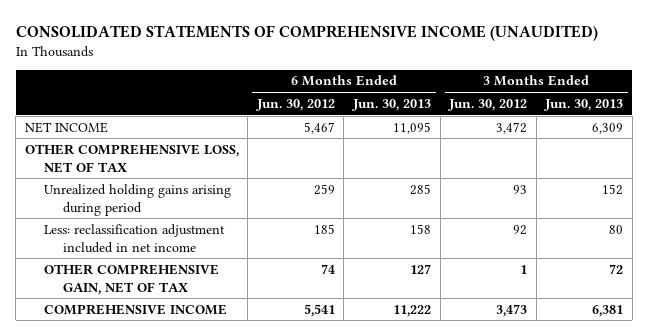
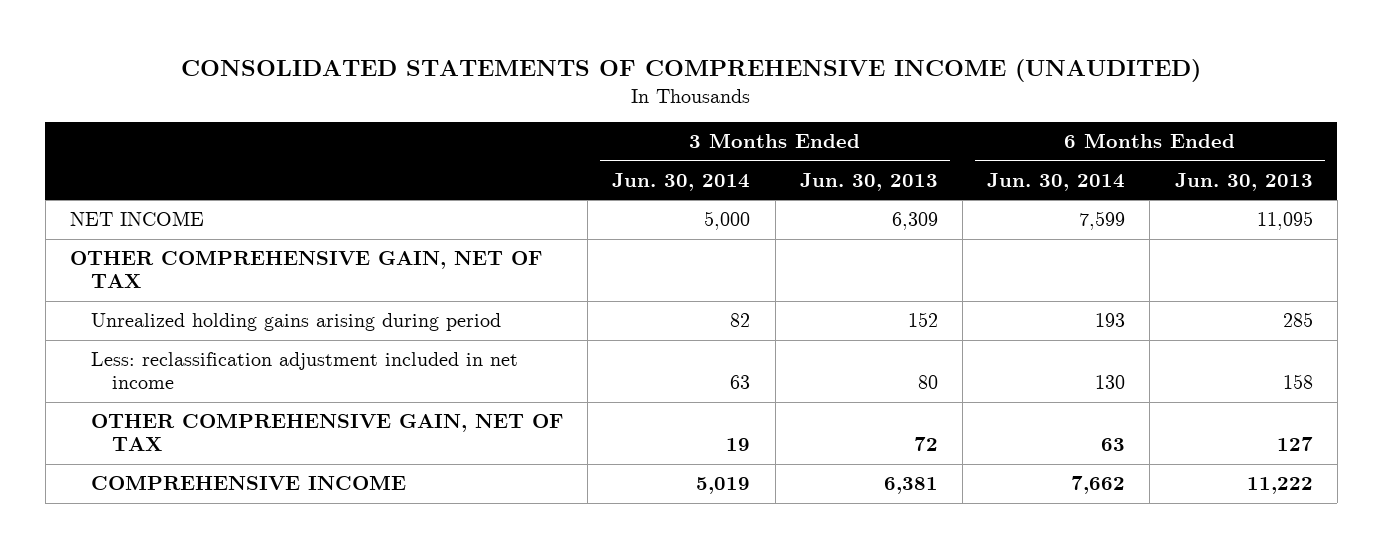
[255,98,335,111] Jun. 30, 2012 -> none
[448,98,528,111] Jun. 30, 2012 -> none
none -> [612,173,751,192] Jun. 30, 2014
none -> [987,173,1126,192] Jun. 30, 2014
[24,143,239,173] OTHER COMPREHENSIVE LOSS, NET OF TAX -> [69,250,542,289] OTHER COMPREHENSIVE GAIN, NET OF TAX

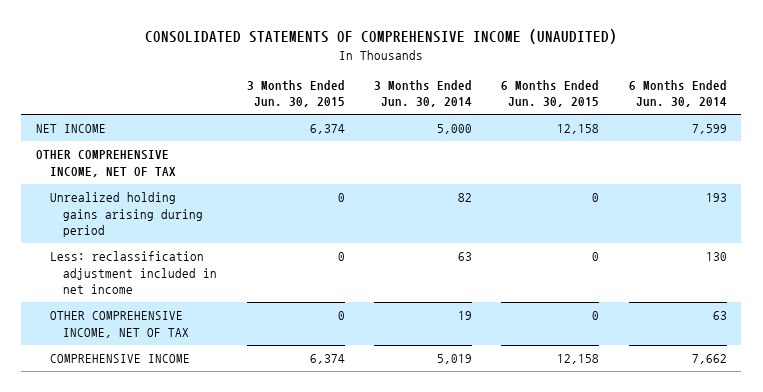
[799,173,938,192] Jun. 30, 2013 -> none
[1174,173,1313,192] Jun. 30, 2013 -> none
none -> [246,79,345,108] 3 Months Ended Jun. 30, 2015
none -> [501,79,600,108] 6 Months Ended Jun. 30, 2015
[69,250,542,289] OTHER COMPREHENSIVE GAIN, NET OF TAX -> [35,150,176,177] OTHER COMPREHENSIVE INCOME, NET OF TAX
[90,413,563,452] OTHER COMPREHENSIVE GAIN, NET OF TAX -> [49,311,190,338] OTHER COMPREHENSIVE INCOME, NET OF TAX

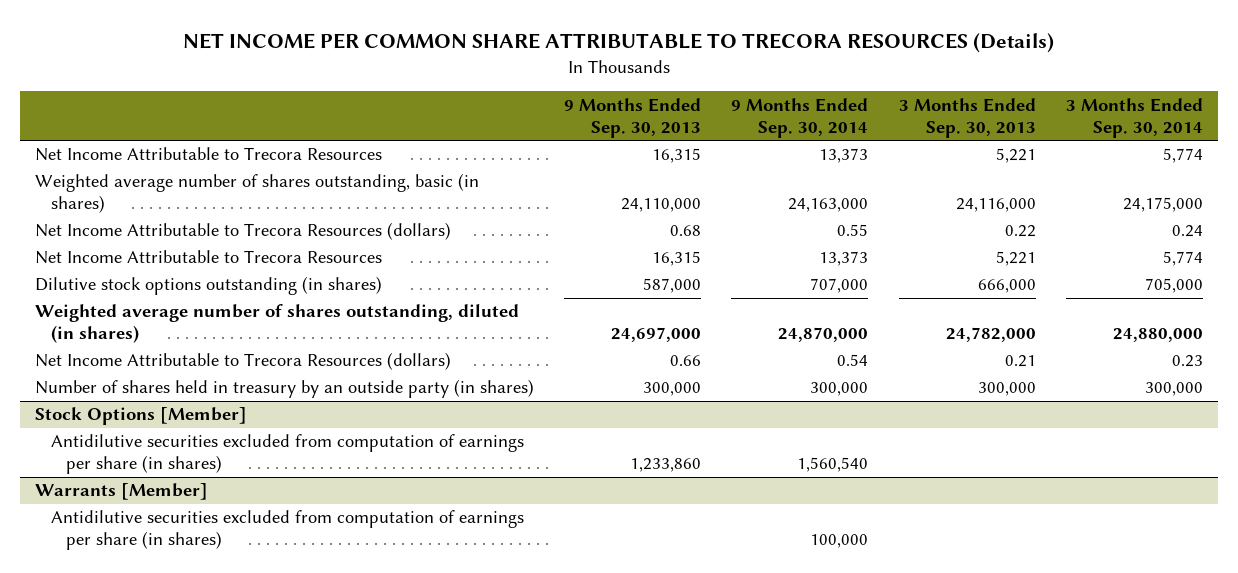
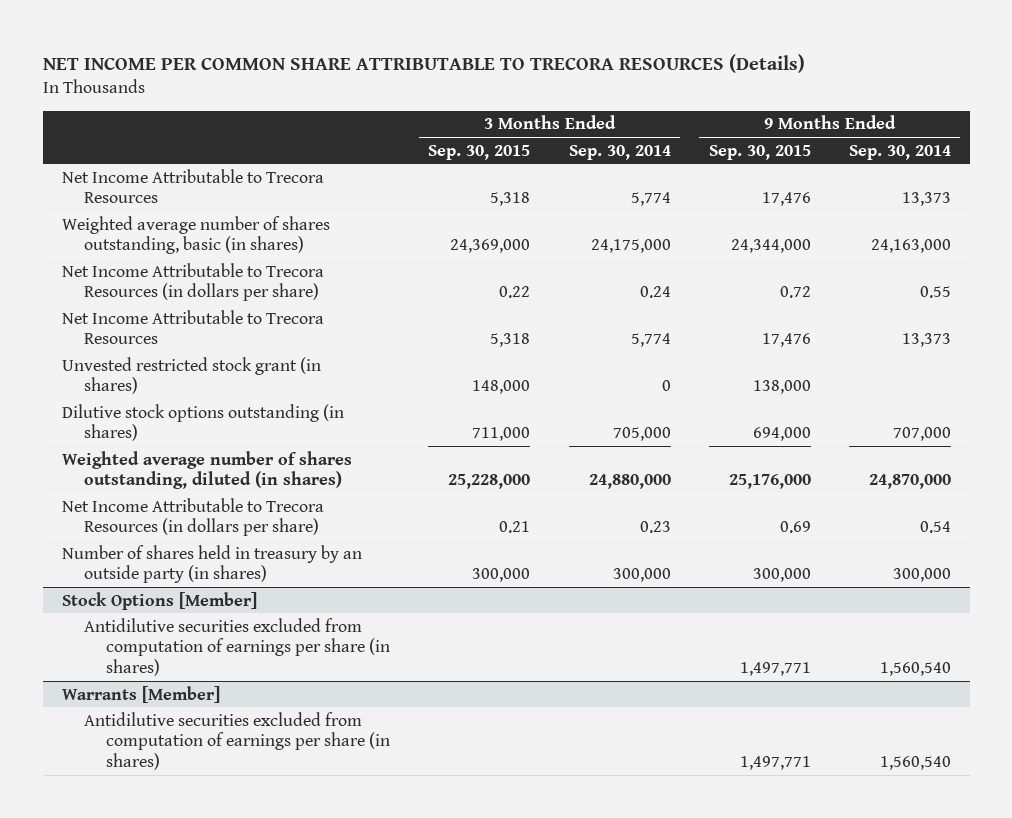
[564,97,702,138] 9 Months Ended Sep. 30, 2013 -> none
[898,97,1036,138] 3 Months Ended Sep. 30, 2013 -> none
none -> [428,144,531,160] Sep. 30, 2015
none -> [708,144,811,160] Sep. 30, 2015
[34,222,451,241] Net Income Attributable to Trecora Resources (dollars) -> [61,262,324,302] Net Income Attributable to Trecora Resources (in dollars per share)
none -> [61,356,321,395] Unvested restricted stock grant (in shares)
[34,352,451,371] Net Income Attributable to Trecora Resources (dollars) -> [61,497,324,537] Net Income Attributable to Trecora Resources (in dollars per share)
[810,534,869,549] 100,000 -> [879,755,951,770] 1,560,540

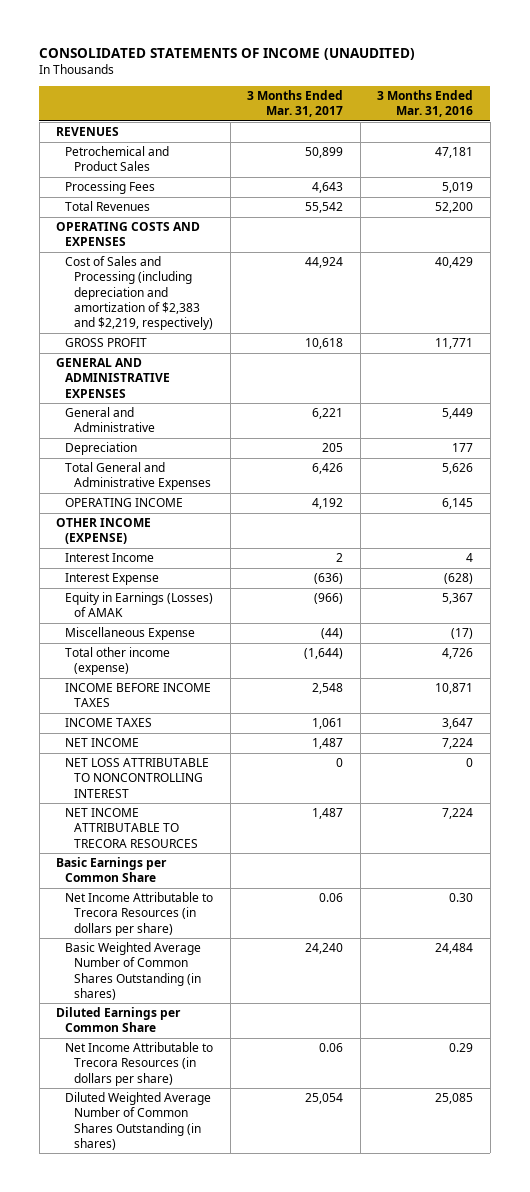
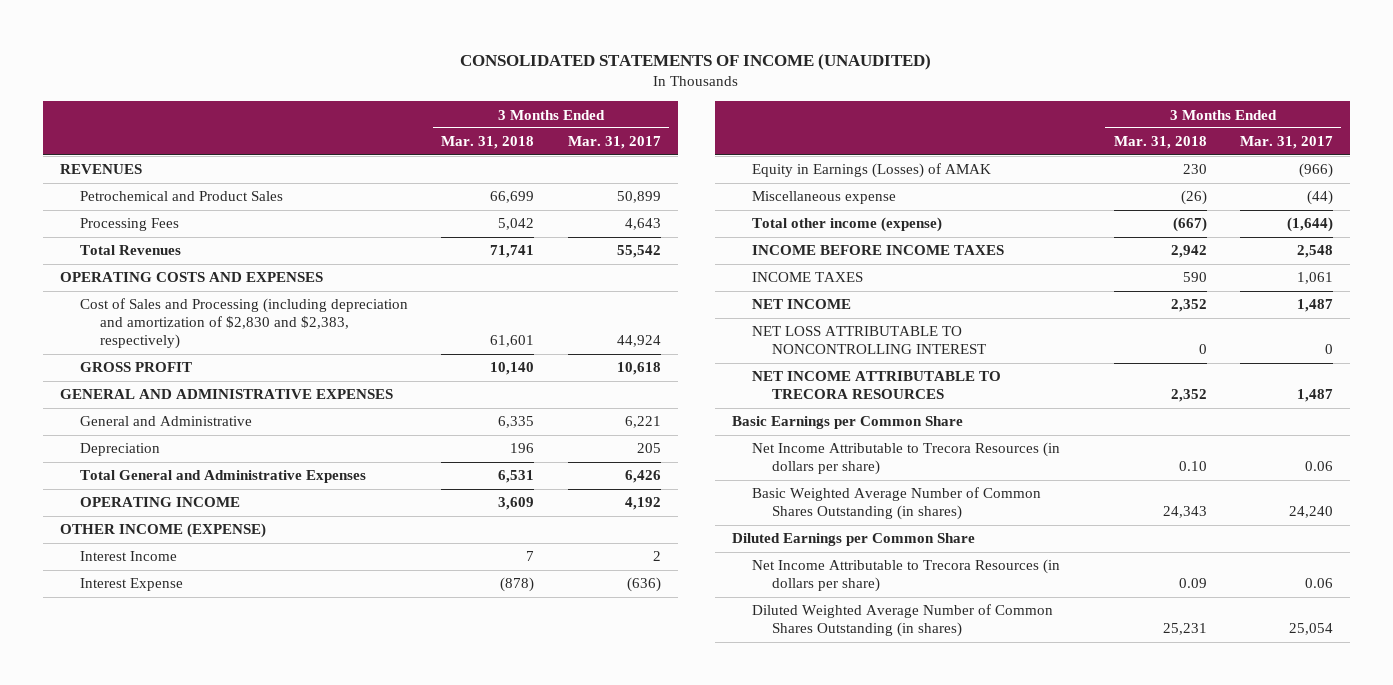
[377,89,474,117] 3 Months Ended Mar. 31, 2016 -> none
none -> [441,136,535,150] Mar. 31, 2018
[65,256,214,330] Cost of Sales and Processing (including depreciation and amortization of $2,383 and $2,219, respectively) -> [79,298,408,350] Cost of Sales and Processing (including depreciation and amortization of $2,830 and $2,383, respectively)
[65,627,196,641] Miscellaneous Expense -> [751,191,896,205] Miscellaneous expense

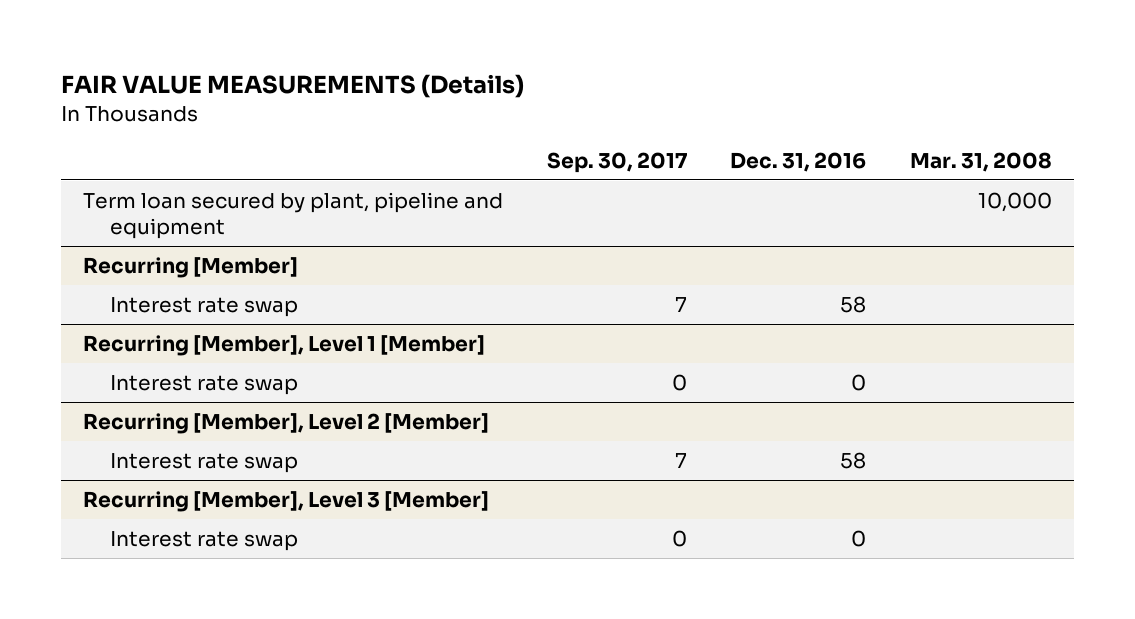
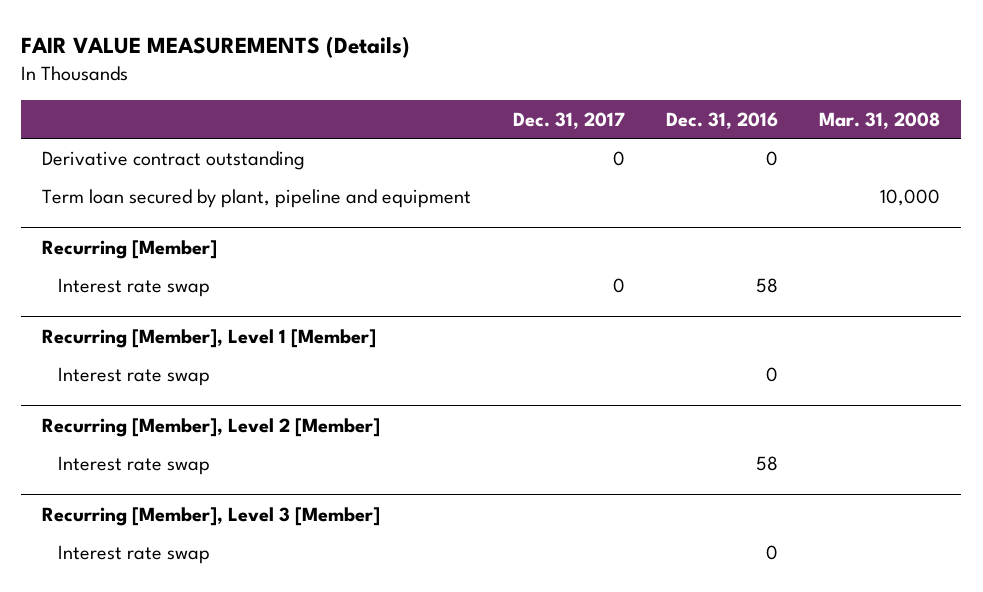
[546,152,687,174] Sep. 30, 2017 -> none
none -> [512,111,625,129] Dec. 31, 2017
none -> [42,150,306,170] Derivative contract outstanding

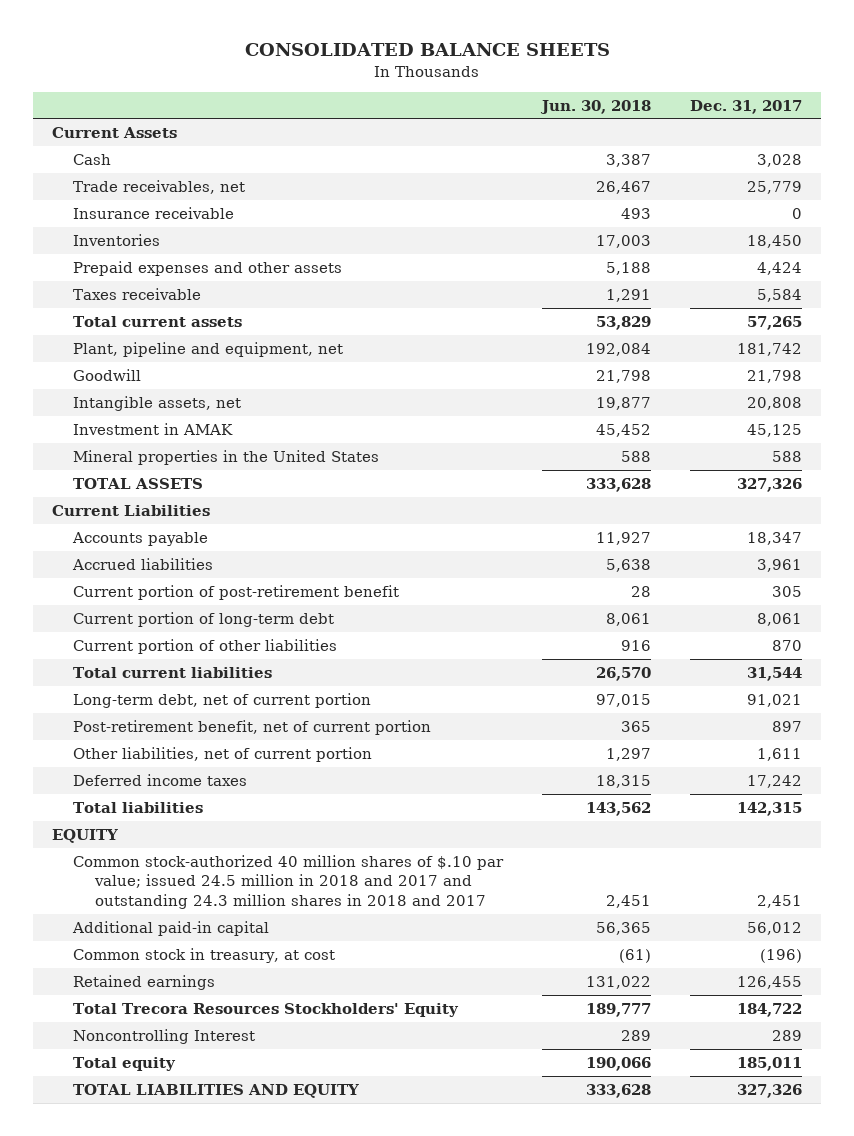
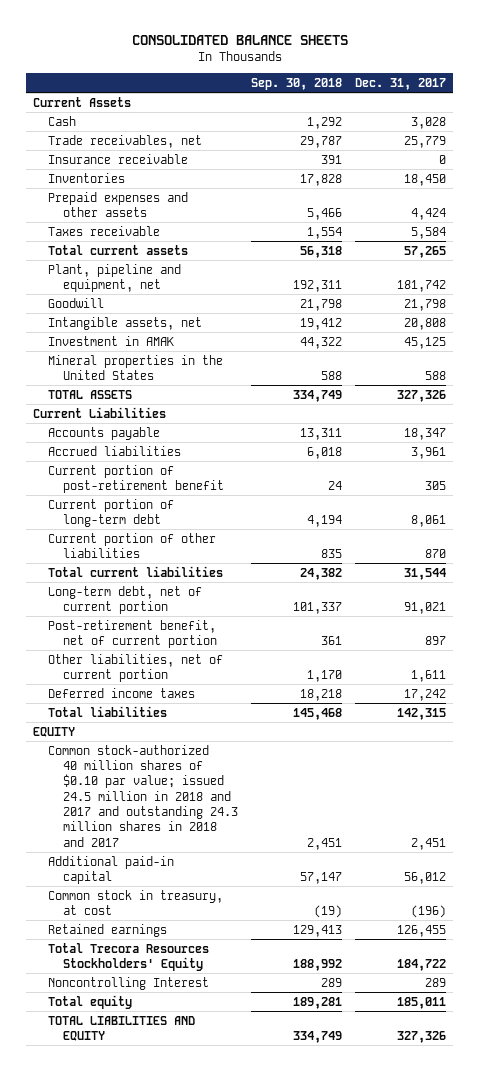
[540,99,652,114] Jun. 30, 2018 -> none
none -> [251,77,343,90] Sep. 30, 2018
[73,854,505,909] Common stock-authorized 40 million shares of $.10 par value; issued 24.5 million in 2018 and 2017 and outstanding 24.3 million shares in 2018 and 2017 -> [47,744,238,847] Common stock-authorized 40 million shares of $0.10 par value; issued 24.5 million in 2018 and 2017 and outstanding 24.3 million shares in 2018 and 2017

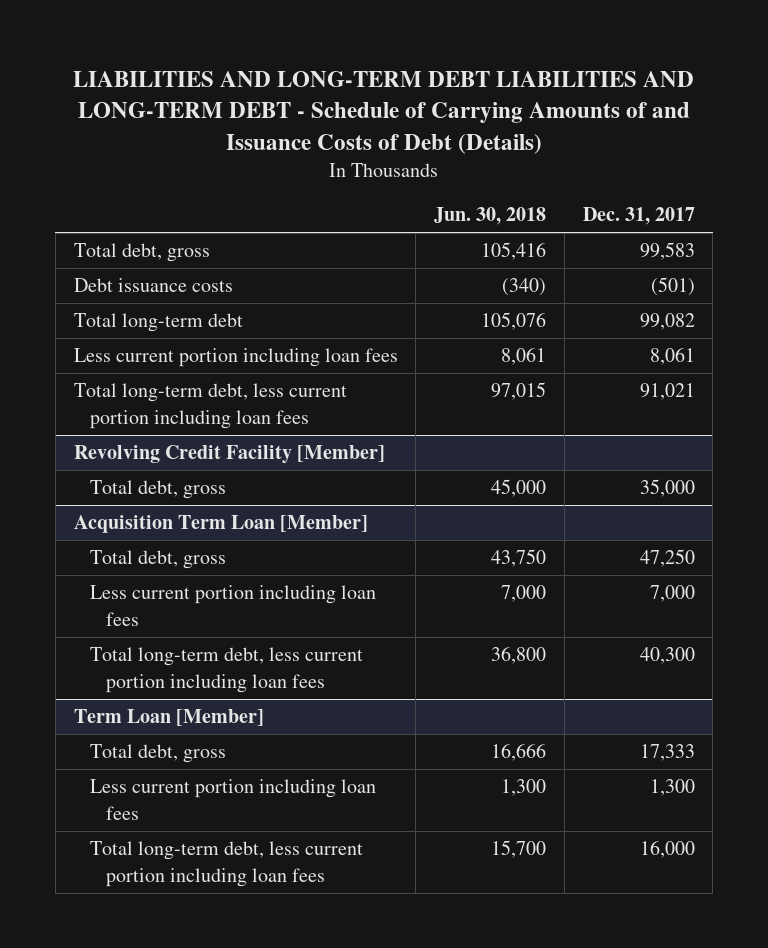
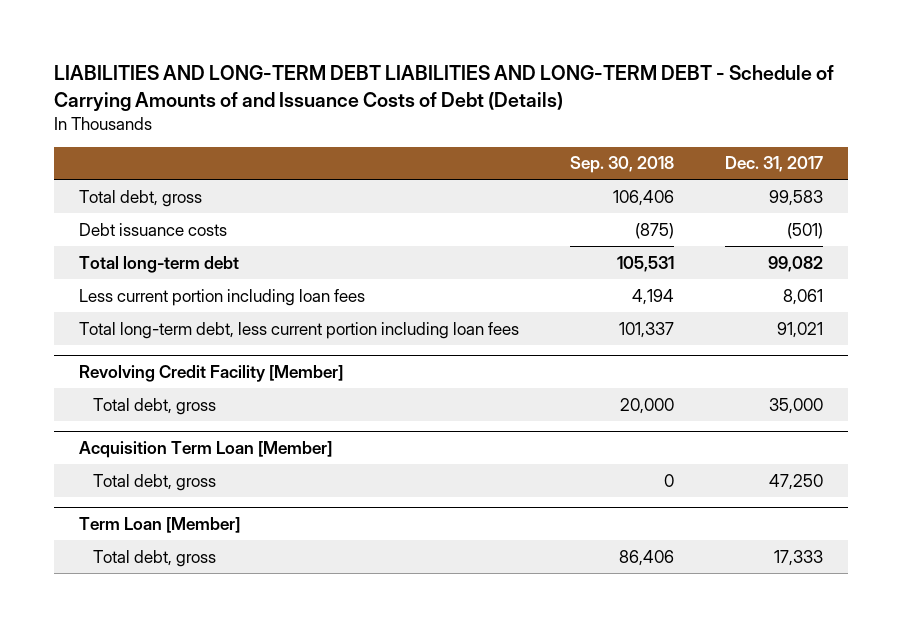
[434,207,547,226] Jun. 30, 2018 -> none
none -> [570,156,675,174] Sep. 30, 2018
[90,585,377,626] Less current portion including loan fees -> none
[90,647,364,693] Total long-term debt, less current portion including loan fees -> none
[90,779,377,820] Less current portion including loan fees -> none
[90,841,364,887] Total long-term debt, less current portion including loan fees -> none

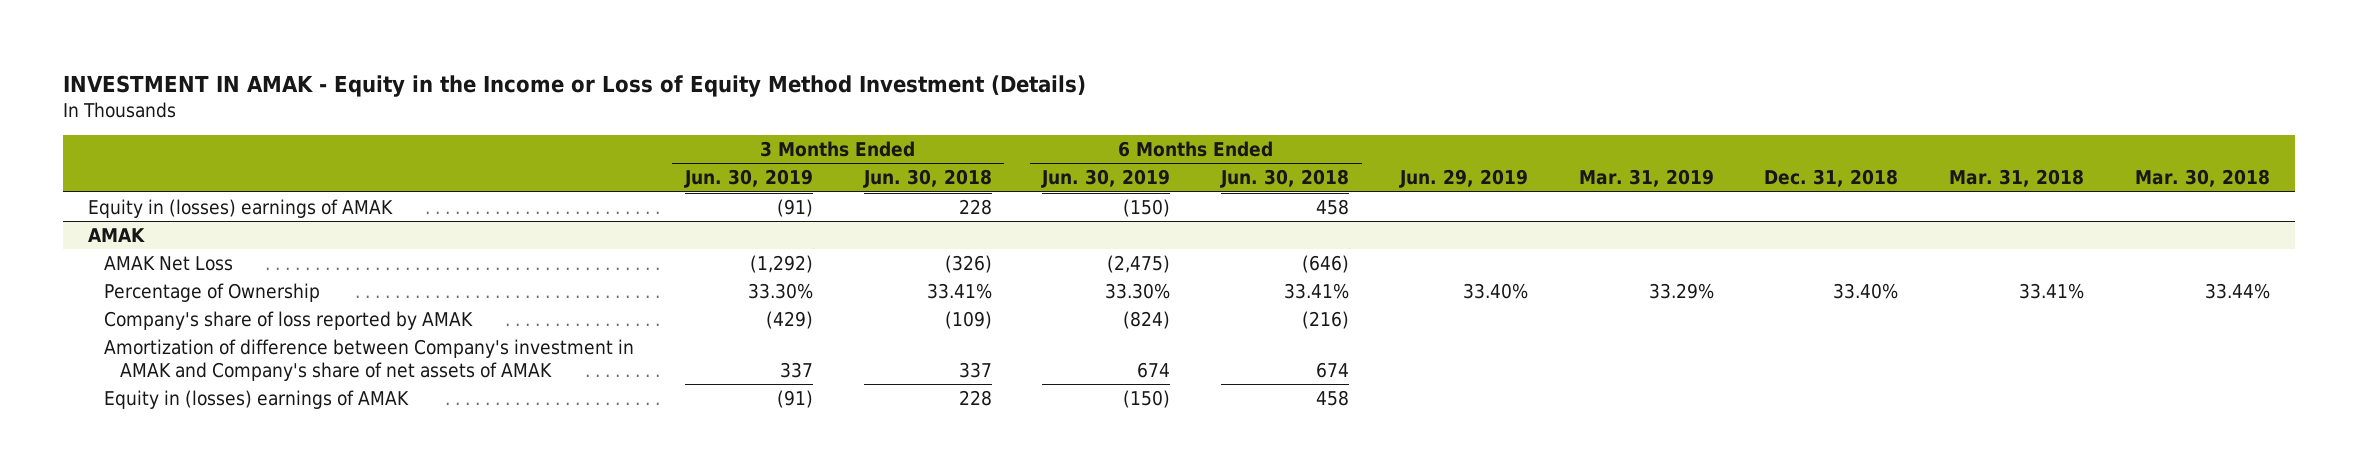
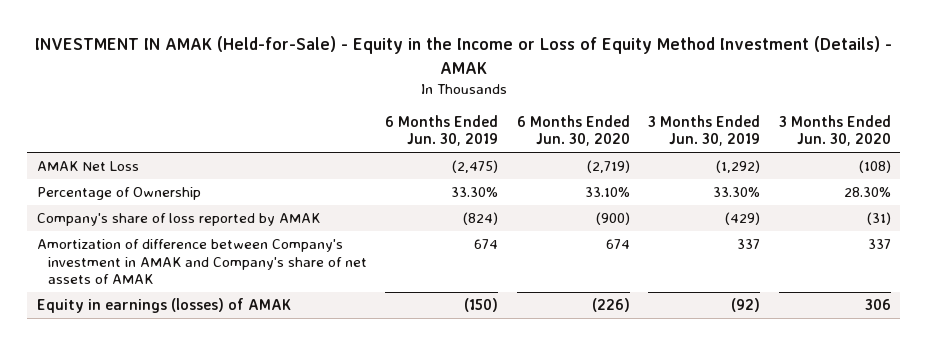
[62,74,1086,97] INVESTMENT IN AMAK - Equity in the Income or Loss of Equity Method Investment (Details) -> [34,36,892,74] INVESTMENT IN AMAK (Held-for-Sale) - Equity in the Income or Loss of Equity Method Investment (Details) - AMAK
[862,169,992,189] Jun. 30, 2018 -> none
[1220,169,1350,189] Jun. 30, 2018 -> none
[1398,169,1528,189] Jun. 29, 2019 -> none
[1578,169,1714,188] Mar. 31, 2019 -> none
[1764,169,1899,188] Dec. 31, 2018 -> none
[1948,169,2084,188] Mar. 31, 2018 -> none
[2134,169,2270,188] Mar. 30, 2018 -> none
none -> [516,114,630,147] 6 Months Ended Jun. 30, 2020
none -> [779,114,892,147] 3 Months Ended Jun. 30, 2020
[88,198,394,218] Equity in (losses) earnings of AMAK -> none
[88,227,146,242] AMAK -> none
[104,389,410,409] Equity in (losses) earnings of AMAK -> [36,298,291,314] Equity in earnings (losses) of AMAK
[776,389,813,408] (91) -> [731,298,761,313] (92)

